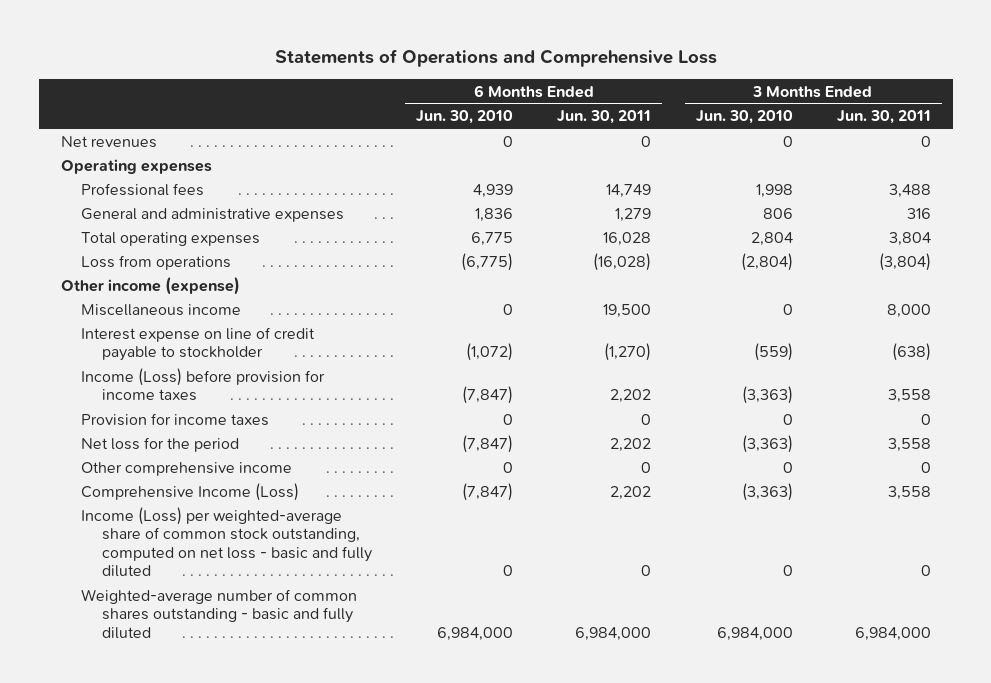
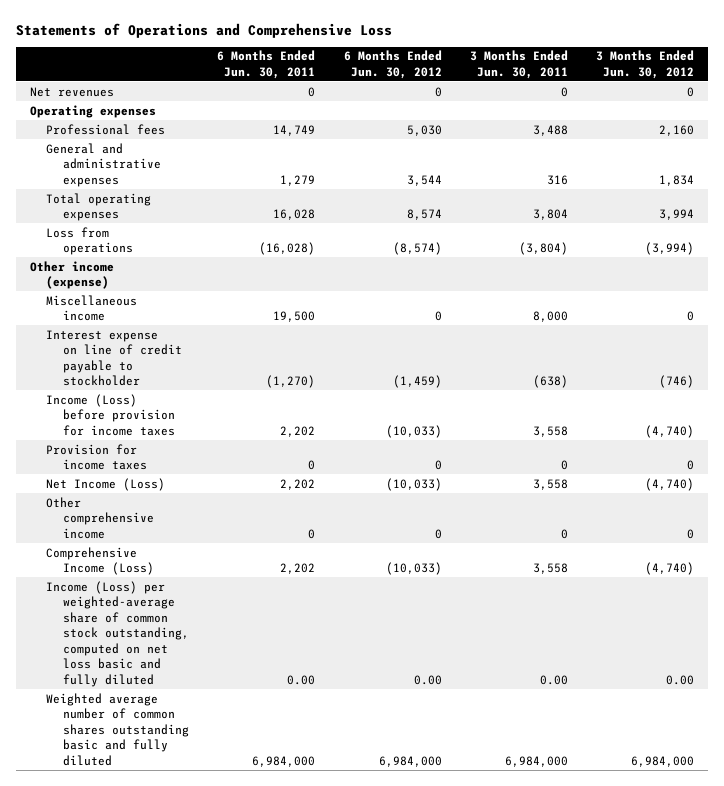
[416,110,514,125] Jun. 30, 2010 -> none
[695,110,793,125] Jun. 30, 2010 -> none
none -> [343,50,442,79] 6 Months Ended Jun. 30, 2012
none -> [596,50,695,79] 3 Months Ended Jun. 30, 2012
[81,436,240,452] Net loss for the period -> [46,477,166,491] Net Income (Loss)
[81,506,373,578] Income (Loss) per weighted-average share of common stock outstanding, computed on net loss - basic and fully diluted -> [46,580,189,687] Income (Loss) per weighted-average share of common stock outstanding, computed on net loss basic and fully diluted
[641,565,652,577] 0 -> [287,674,316,685] 0.00
[920,565,931,577] 0 -> [539,674,568,685] 0.00
[81,588,358,639] Weighted-average number of common shares outstanding - basic and fully diluted -> [46,692,189,766] Weighted average number of common shares outstanding basic and fully diluted

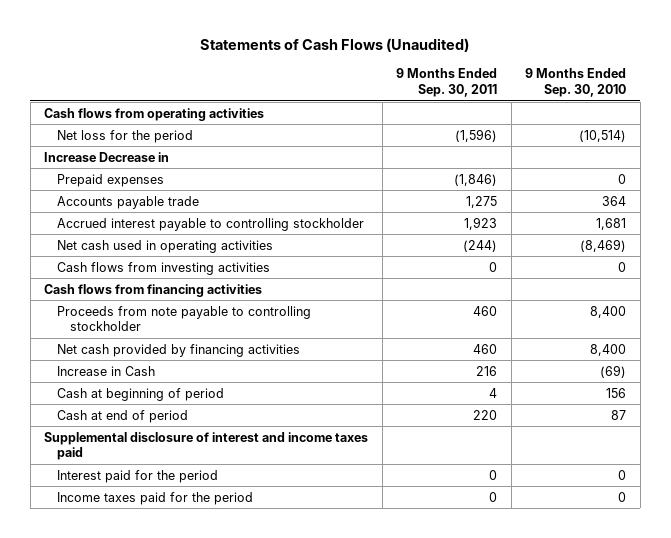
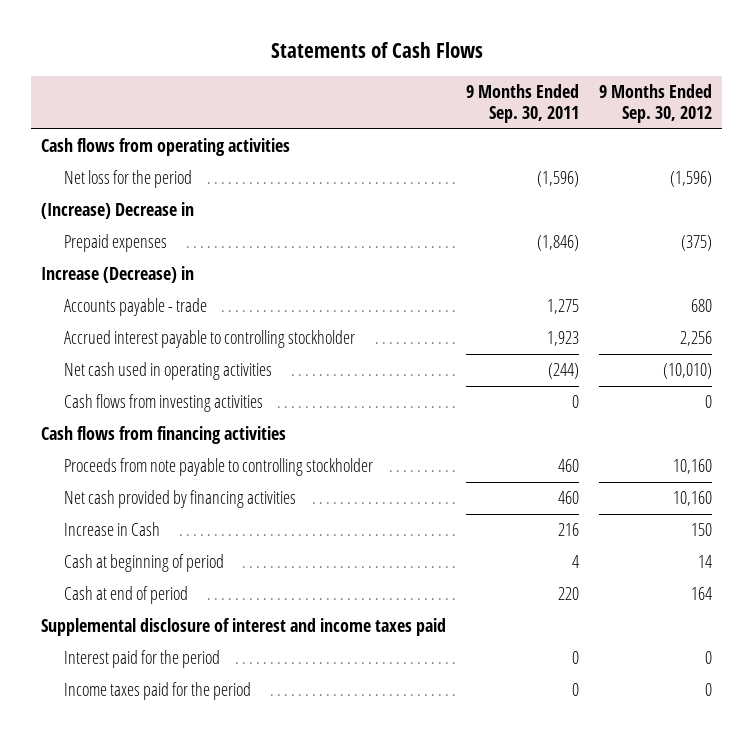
[200,38,470,53] Statements of Cash Flows (Unaudited) -> [270,42,483,59] Statements of Cash Flows
[525,68,627,98] 9 Months Ended Sep. 30, 2010 -> none
none -> [599,83,713,124] 9 Months Ended Sep. 30, 2012
[44,151,170,162] Increase Decrease in -> [40,202,194,220] (Increase) Decrease in
none -> [40,266,194,284] Increase (Decrease) in
[57,195,200,209] Accounts payable trade -> [64,298,208,317] Accounts payable - trade

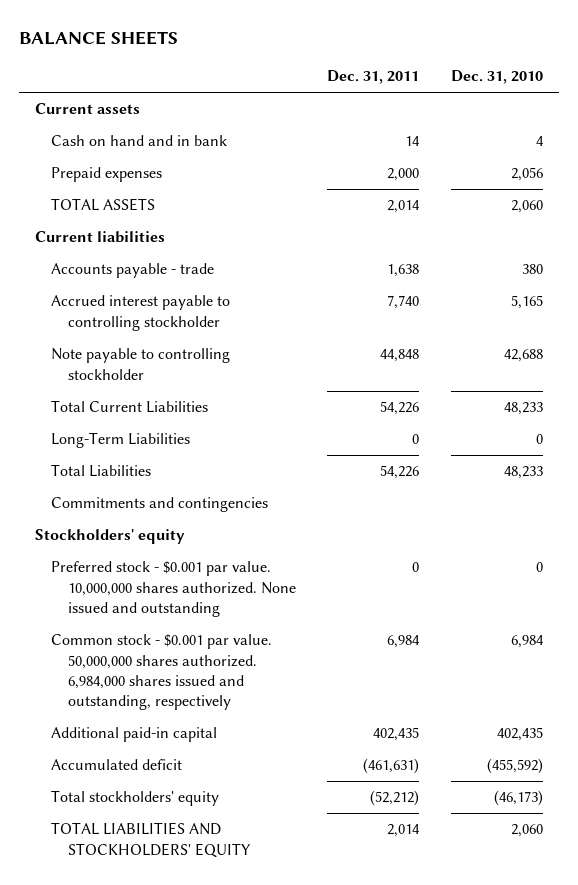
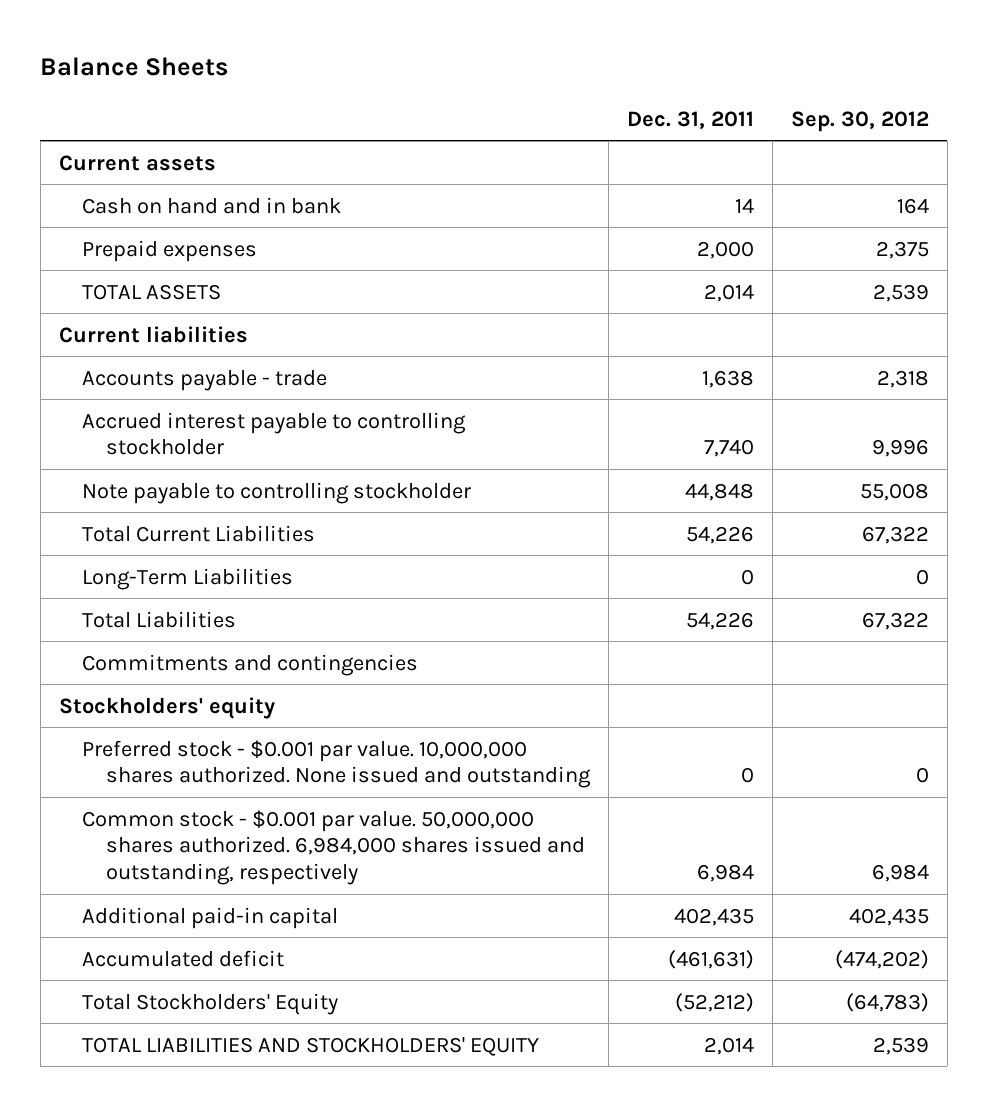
[19,30,179,45] BALANCE SHEETS -> [40,56,229,76] Balance Sheets
[450,70,543,85] Dec. 31, 2010 -> none
none -> [790,110,929,132] Sep. 30, 2012
[51,790,220,807] Total stockholders' equity -> [82,992,339,1015] Total Stockholders' Equity

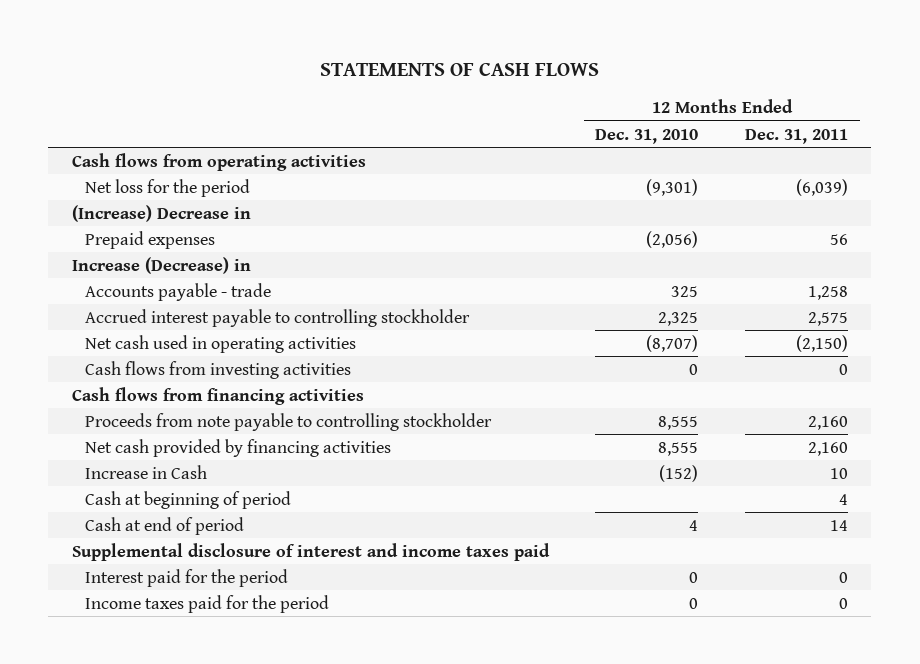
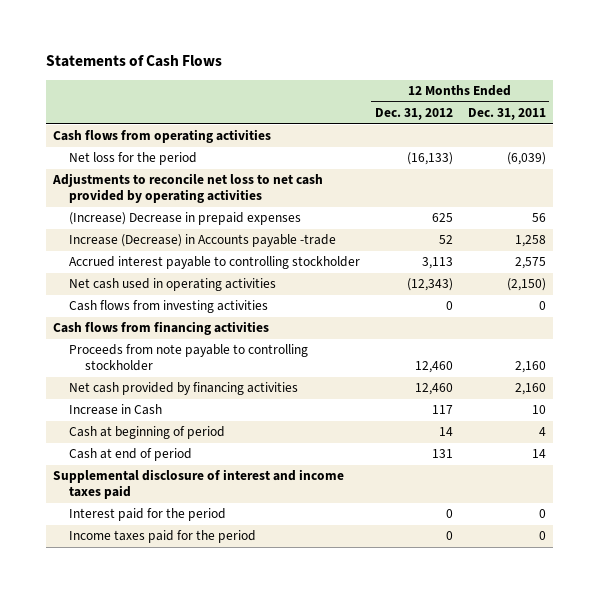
[319,63,599,77] STATEMENTS OF CASH FLOWS -> [45,55,222,68] Statements of Cash Flows
[595,128,699,144] Dec. 31, 2010 -> none
none -> [374,108,453,121] Dec. 31, 2012
[71,204,251,222] (Increase) Decrease in -> none
[71,256,251,274] Increase (Decrease) in -> none
none -> [51,173,323,204] Adjustments to reconcile net loss to net cash provided by operating activities
[84,230,215,249] Prepaid expenses -> [68,212,301,226] (Increase) Decrease in prepaid expenses
[84,282,271,301] Accounts payable - trade -> [68,234,336,248] Increase (Decrease) in Accounts payable -trade

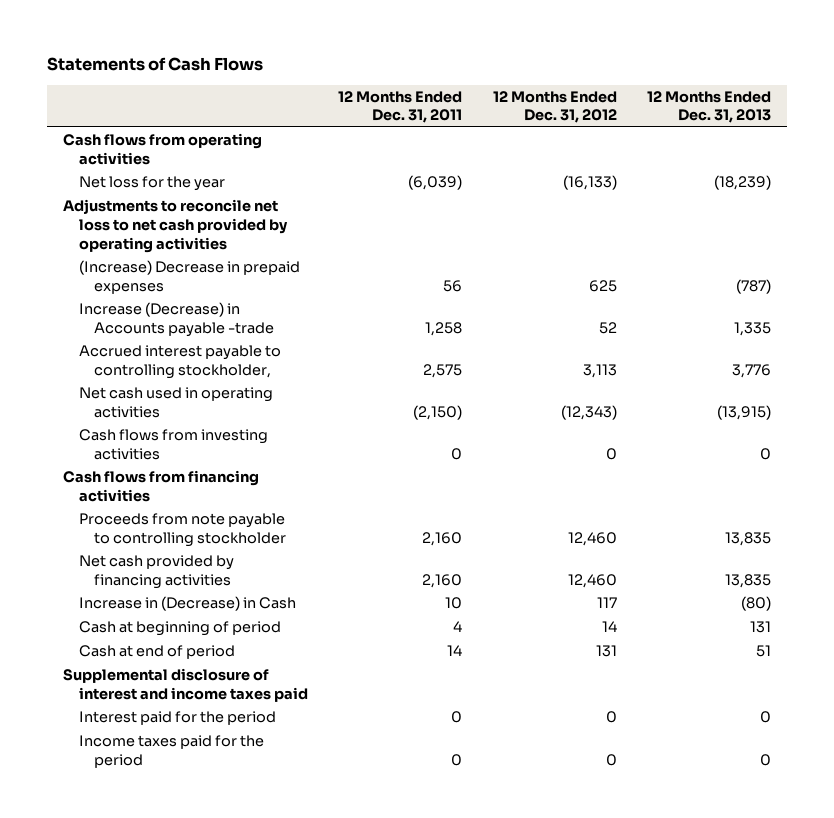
none -> [647,90,772,124] 12 Months Ended Dec. 31, 2013
[68,152,197,166] Net loss for the period -> [78,176,225,192] Net loss for the year
[68,256,360,270] Accrued interest payable to controlling stockholder -> [78,345,281,379] Accrued interest payable to controlling stockholder,
[68,404,162,416] Increase in Cash -> [78,596,296,612] Increase in (Decrease) in Cash

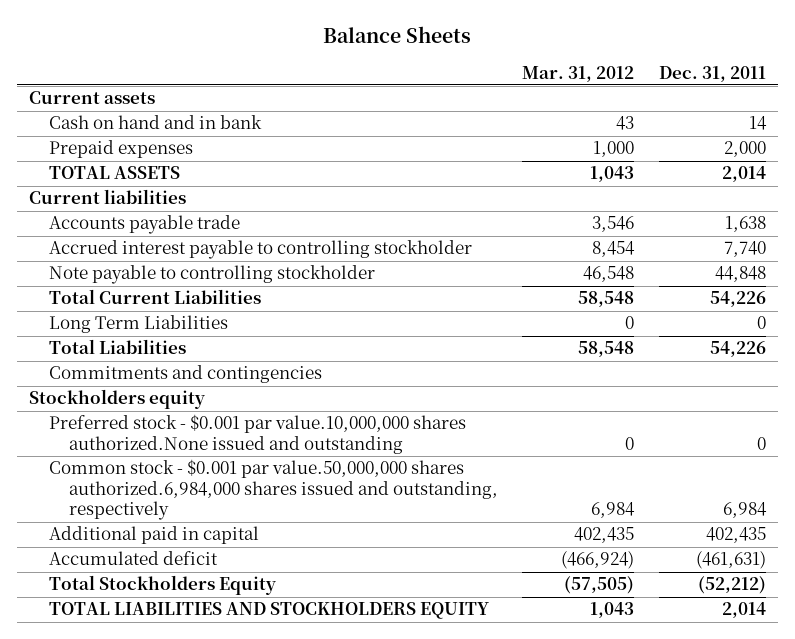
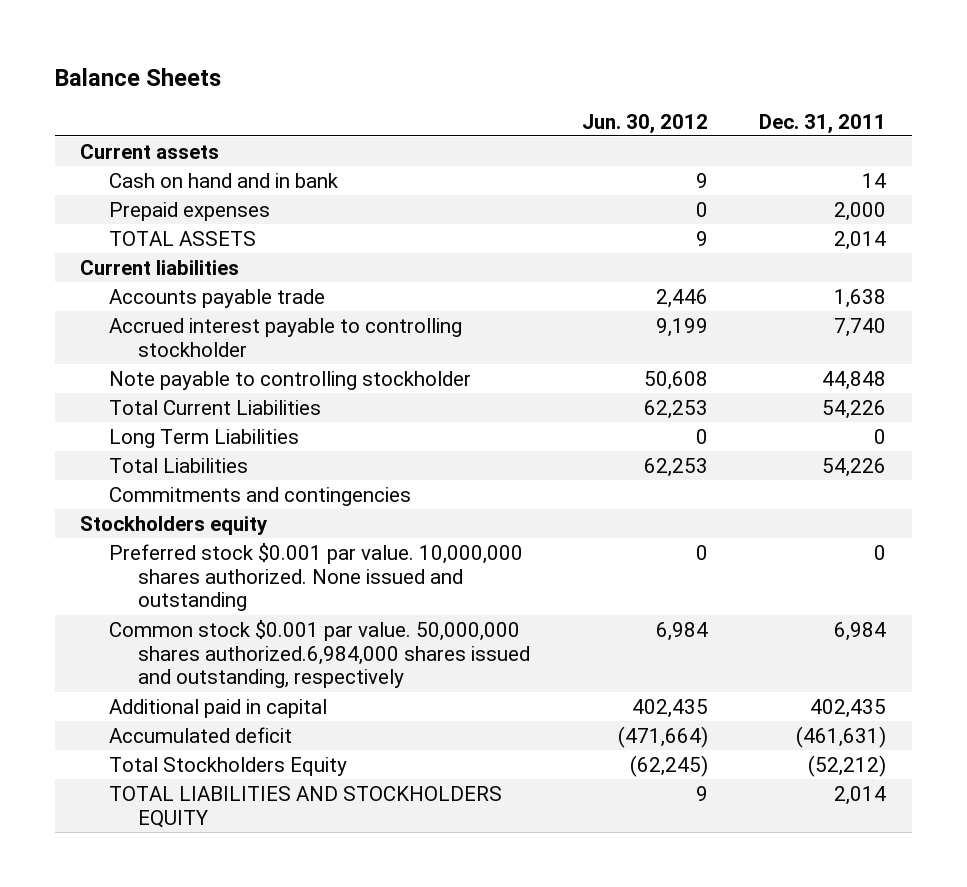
[522,65,635,82] Mar. 31, 2012 -> none
none -> [581,113,708,134] Jun. 30, 2012
[49,414,467,454] Preferred stock - $0.001 par value.10,000,000 shares authorized.None issued and outstanding -> [109,542,524,612] Preferred stock $0.001 par value. 10,000,000 shares authorized. None issued and outstanding
[49,459,499,521] Common stock - $0.001 par value.50,000,000 shares authorized.6,984,000 shares issued and outstanding, respectively -> [109,619,530,689] Common stock $0.001 par value. 50,000,000 shares authorized.6,984,000 shares issued and outstanding, respectively

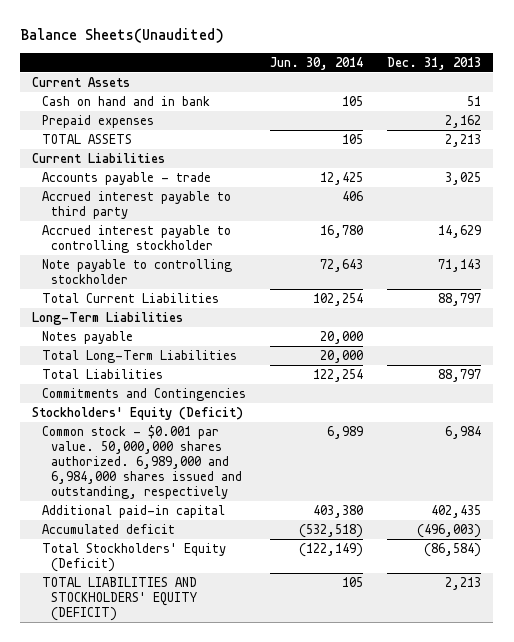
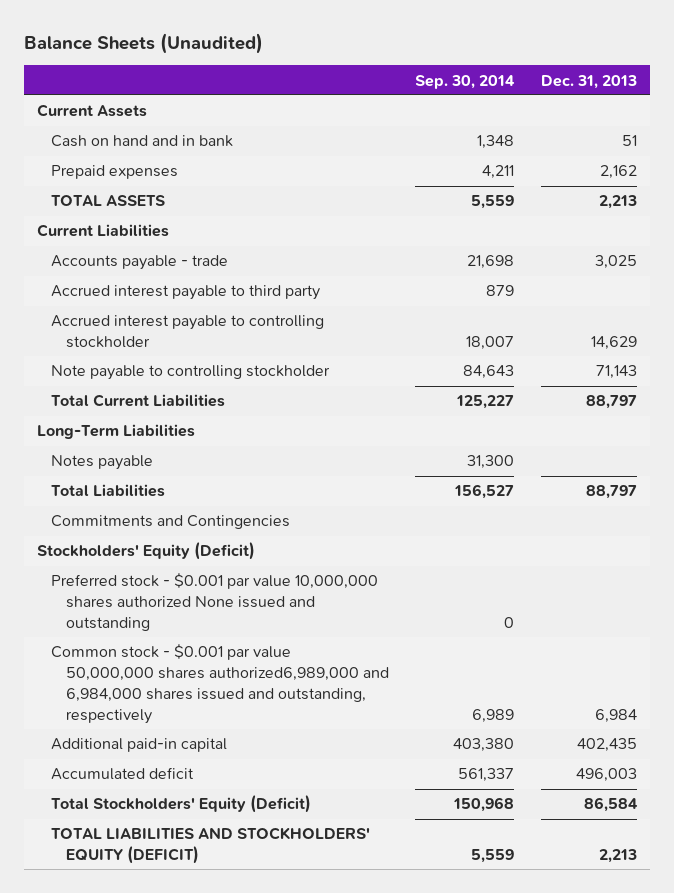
[20,28,225,44] Balance Sheets(Unaudited) -> [23,32,263,54] Balance Sheets (Unaudited)
[270,56,364,70] Jun. 30, 2014 -> none
none -> [415,74,516,89] Sep. 30, 2014
[41,349,237,363] Total Long-Term Liabilities -> none
none -> [51,573,379,631] Preferred stock - $0.001 par value 10,000,000 shares authorized None issued and outstanding
[41,424,243,500] Common stock - $0.001 par value. 50,000,000 shares authorized. 6,989,000 and 6,984,000 shares issued and outstanding, respectively -> [51,644,389,724] Common stock - $0.001 par value 50,000,000 shares authorized6,989,000 and 6,984,000 shares issued and outstanding, respectively
[417,523,482,538] (496,003) -> [575,768,637,783] 496,003
[424,542,482,557] (86,584) -> [583,797,638,813] 86,584

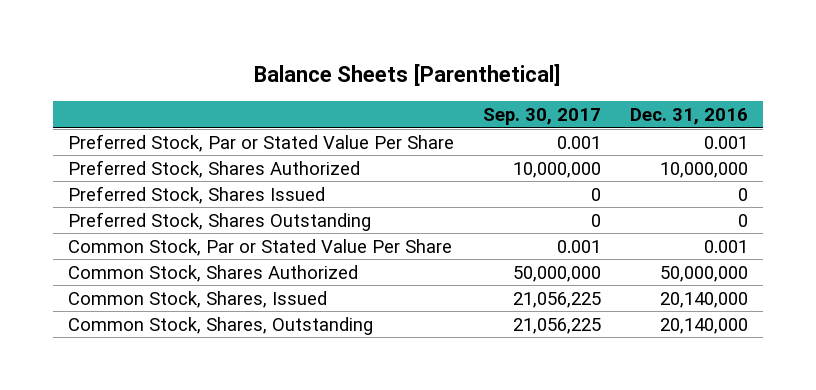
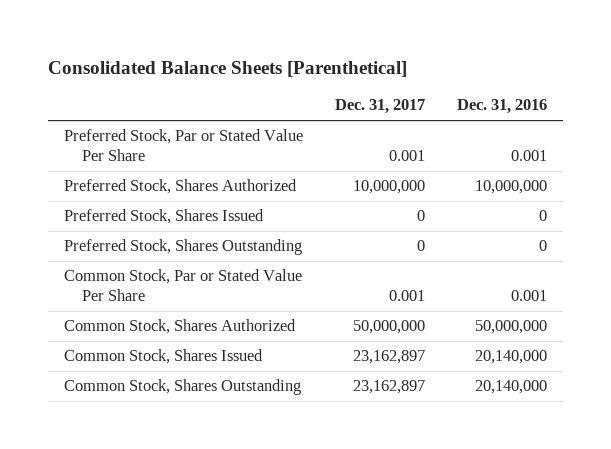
[253,64,561,87] Balance Sheets [Parenthetical] -> [48,60,408,77] Consolidated Balance Sheets [Parenthetical]
[482,107,601,125] Sep. 30, 2017 -> none
none -> [335,99,426,115] Dec. 31, 2017
[67,290,327,308] Common Stock, Shares, Issued -> [64,349,264,365] Common Stock, Shares Issued
[67,316,373,335] Common Stock, Shares, Outstanding -> [64,379,302,396] Common Stock, Shares Outstanding

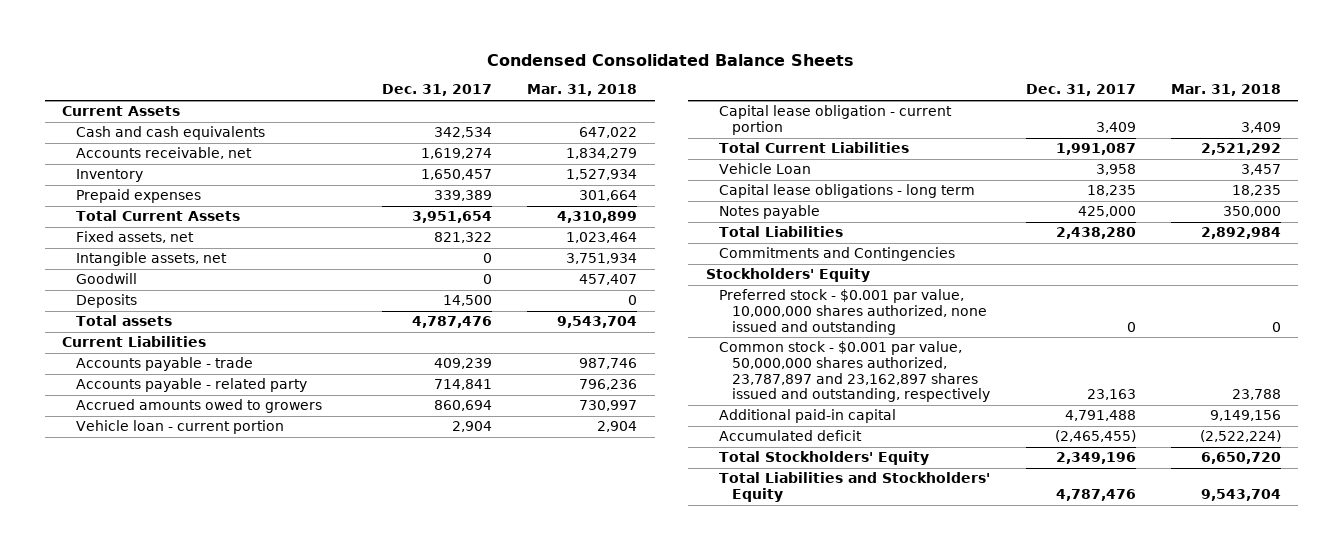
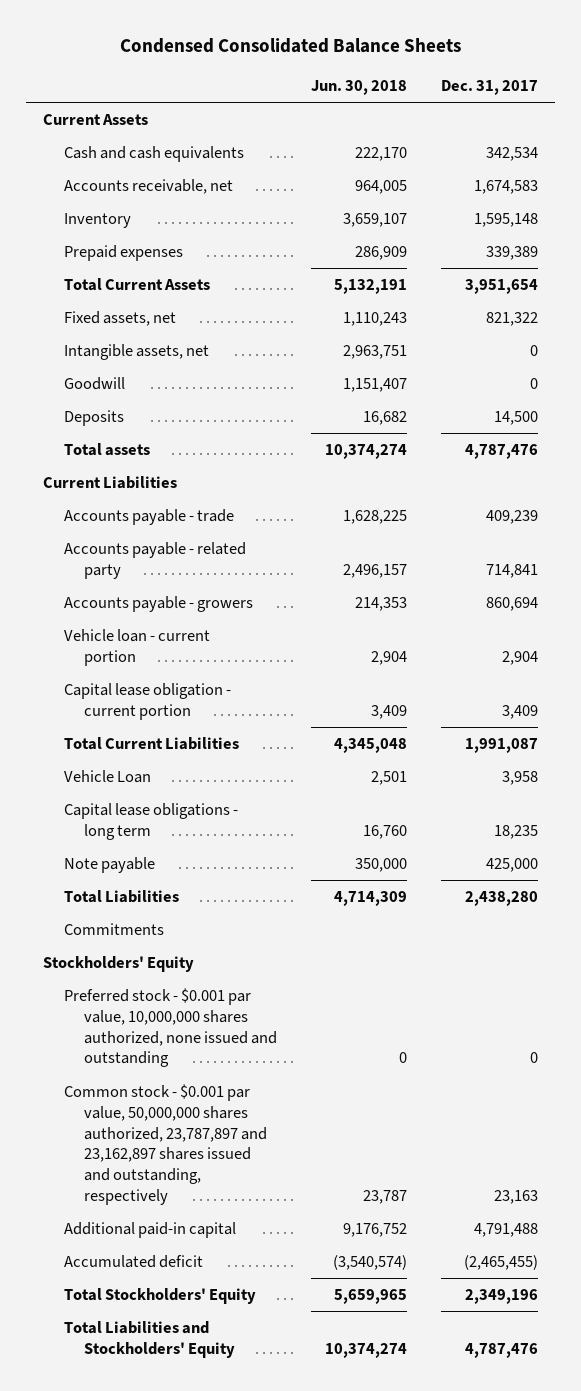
[527,84,638,97] Mar. 31, 2018 -> none
none -> [311,79,408,95] Jun. 30, 2018
[420,148,492,160] 1,619,274 -> [473,180,538,195] 1,674,583
[420,169,492,181] 1,650,457 -> [473,213,538,228] 1,595,148
[75,399,322,414] Accrued amounts owed to growers -> [63,596,253,613] Accounts payable - growers
[719,205,821,220] Notes payable -> [63,857,155,874] Note payable
[719,247,956,262] Commitments and Contingencies -> [63,923,164,936] Commitments

